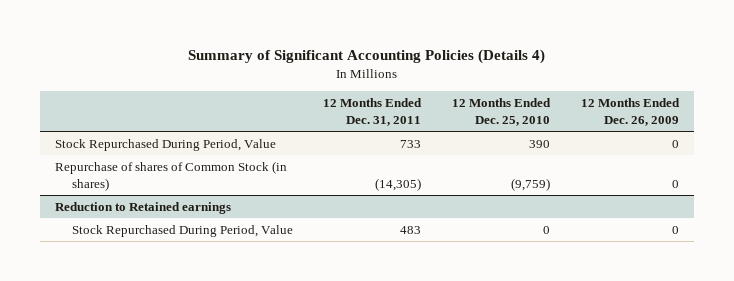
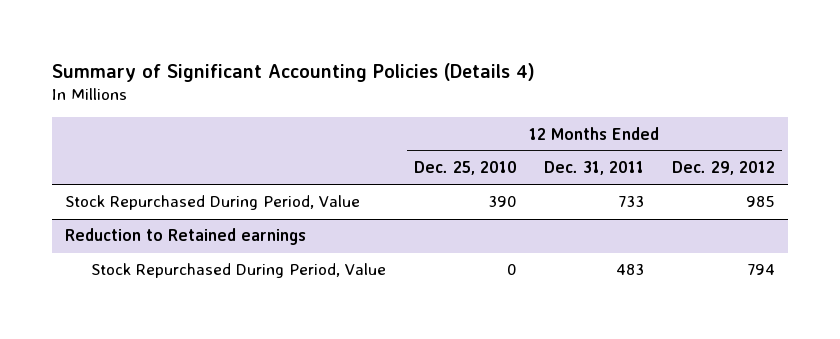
[580,97,680,126] 12 Months Ended Dec. 26, 2009 -> none
none -> [671,161,775,176] Dec. 29, 2012
[55,160,288,191] Repurchase of shares of Common Stock (in shares) -> none

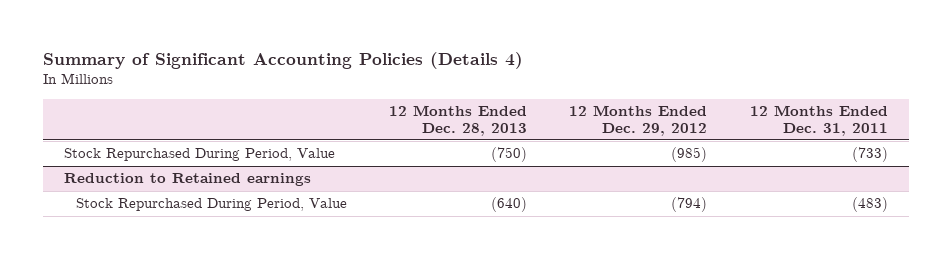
[413,161,517,176] Dec. 25, 2010 -> none
none -> [389,104,528,136] 12 Months Ended Dec. 28, 2013
[619,196,645,208] 733 -> [851,147,888,163] (733)
[745,196,775,208] 985 -> [671,147,708,163] (985)
[616,264,645,276] 483 -> [851,197,888,213] (483)
[747,264,775,276] 794 -> [671,197,708,213] (794)

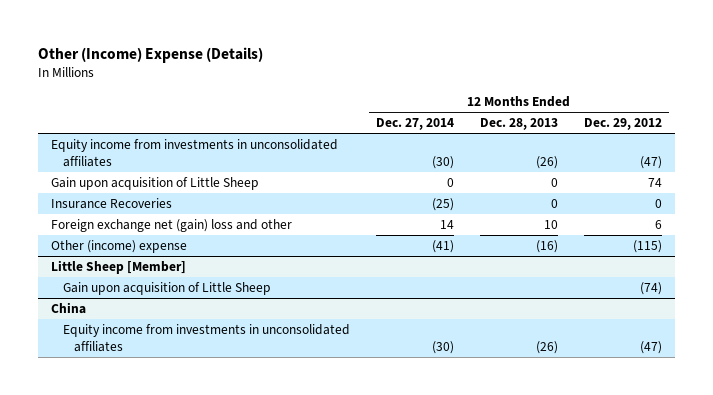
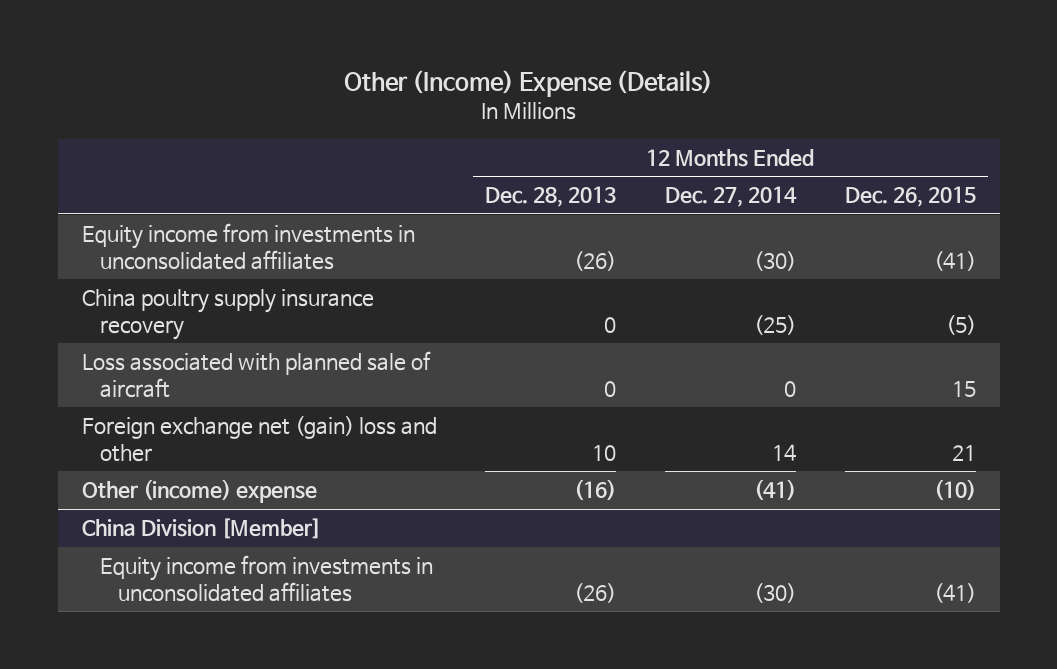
[584,118,663,131] Dec. 29, 2012 -> none
none -> [844,186,976,208] Dec. 26, 2015
[51,177,260,191] Gain upon acquisition of Little Sheep -> none
[51,198,173,210] Insurance Recoveries -> [81,289,374,340] China poultry supply insurance recovery
none -> [81,351,431,398] Loss associated with planned sale of aircraft
[51,260,187,275] Little Sheep [Member] -> none
[62,282,271,296] Gain upon acquisition of Little Sheep -> none
[51,302,87,315] China -> [81,518,321,540] China Division [Member]

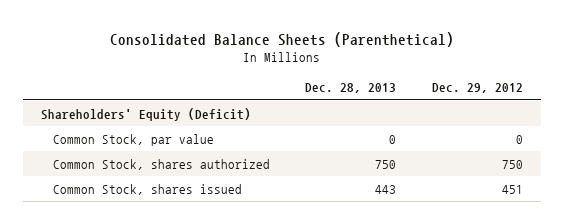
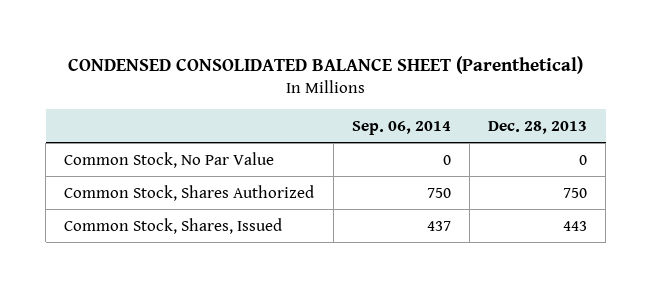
[110,31,455,47] Consolidated Balance Sheets (Parenthetical) -> [67,56,583,75] CONDENSED CONSOLIDATED BALANCE SHEET (Parenthetical)
[432,83,524,94] Dec. 29, 2012 -> none
none -> [351,120,451,135] Sep. 06, 2014
[41,107,252,121] Shareholders' Equity (Deficit) -> none
[52,133,214,146] Common Stock, par value -> [64,151,275,168] Common Stock, No Par Value
[52,158,270,170] Common Stock, shares authorized -> [64,184,315,201] Common Stock, Shares Authorized
[52,183,242,195] Common Stock, shares issued -> [64,217,283,234] Common Stock, Shares, Issued

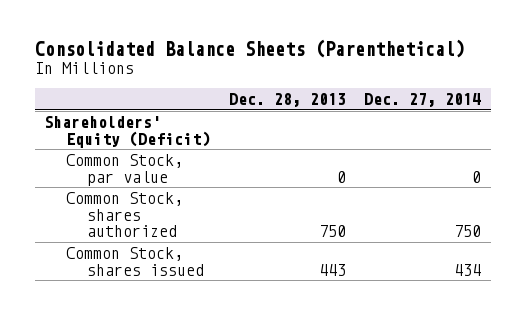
[67,56,583,75] CONDENSED CONSOLIDATED BALANCE SHEET (Parenthetical) -> [34,38,465,58] Consolidated Balance Sheets (Parenthetical)
[351,120,451,135] Sep. 06, 2014 -> none
none -> [364,93,482,108] Dec. 27, 2014
none -> [44,116,210,148] Shareholders' Equity (Deficit)
[64,151,275,168] Common Stock, No Par Value -> [65,154,183,186] Common Stock, par value
[64,184,315,201] Common Stock, Shares Authorized -> [65,192,183,238] Common Stock, shares authorized
[64,217,283,234] Common Stock, Shares, Issued -> [65,247,205,276] Common Stock, shares issued

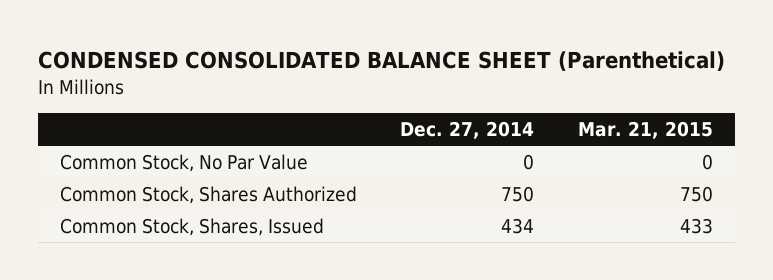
[34,38,465,58] Consolidated Balance Sheets (Parenthetical) -> [38,50,726,71] CONDENSED CONSOLIDATED BALANCE SHEET (Parenthetical)
[228,93,346,108] Dec. 28, 2013 -> none
none -> [577,121,713,140] Mar. 21, 2015
[44,116,210,148] Shareholders' Equity (Deficit) -> none
[65,154,183,186] Common Stock, par value -> [59,154,308,173] Common Stock, No Par Value
[65,192,183,238] Common Stock, shares authorized -> [59,186,357,205] Common Stock, Shares Authorized
[65,247,205,276] Common Stock, shares issued -> [59,218,324,237] Common Stock, Shares, Issued

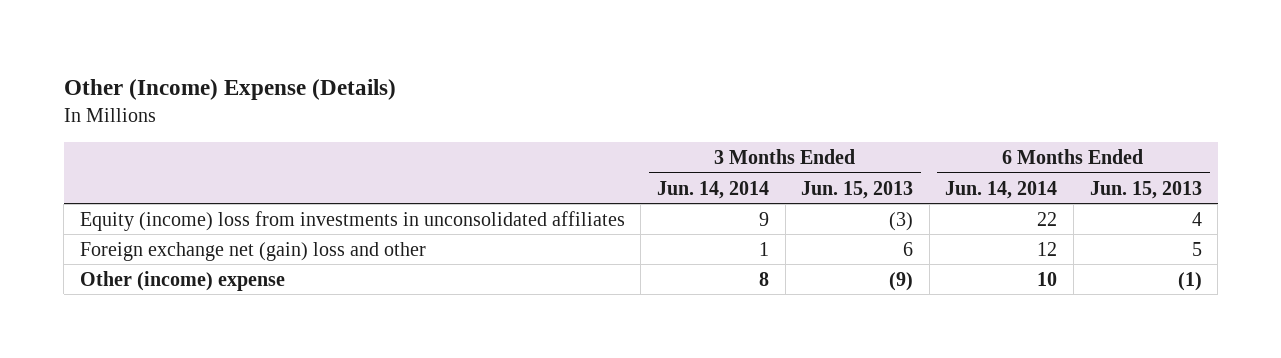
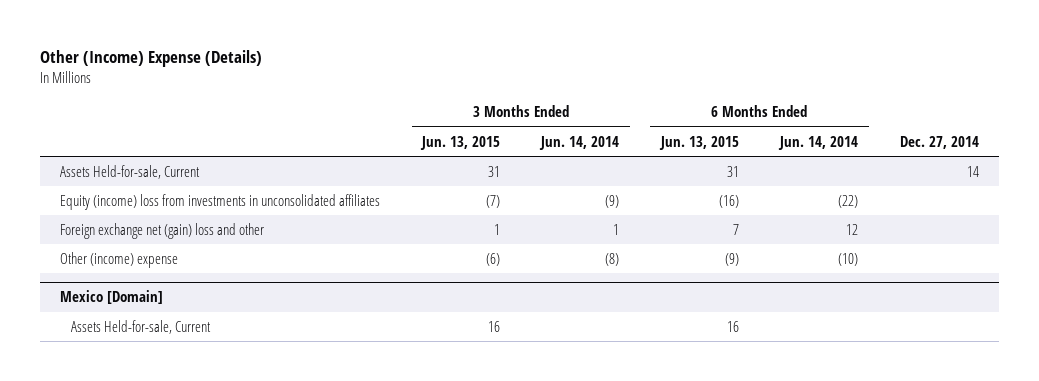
[801,180,914,199] Jun. 15, 2013 -> none
[1089,180,1202,199] Jun. 15, 2013 -> none
none -> [419,135,500,150] Jun. 13, 2015
none -> [658,135,739,150] Jun. 13, 2015
none -> [899,135,979,149] Dec. 27, 2014
none -> [60,164,201,179] Assets Held-for-sale, Current
[759,211,770,226] 9 -> [605,194,620,208] (9)
[1037,211,1058,226] 22 -> [838,194,859,208] (22)
[759,271,770,286] 8 -> [605,252,620,266] (8)
[1037,271,1058,286] 10 -> [838,252,859,266] (10)
none -> [60,290,164,305] Mexico [Domain]
none -> [71,319,212,334] Assets Held-for-sale, Current

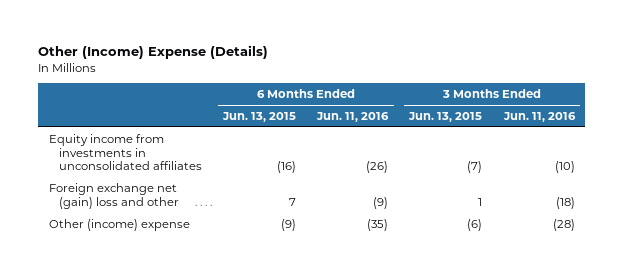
[539,135,620,150] Jun. 14, 2014 -> none
[778,135,859,150] Jun. 14, 2014 -> none
[899,135,979,149] Dec. 27, 2014 -> none
none -> [316,112,390,123] Jun. 11, 2016
none -> [502,112,576,123] Jun. 11, 2016
[60,164,201,179] Assets Held-for-sale, Current -> none
[60,193,381,210] Equity (income) loss from investments in unconsolidated affiliates -> [48,133,202,171] Equity income from investments in unconsolidated affiliates
[60,290,164,305] Mexico [Domain] -> none
[71,319,212,334] Assets Held-for-sale, Current -> none

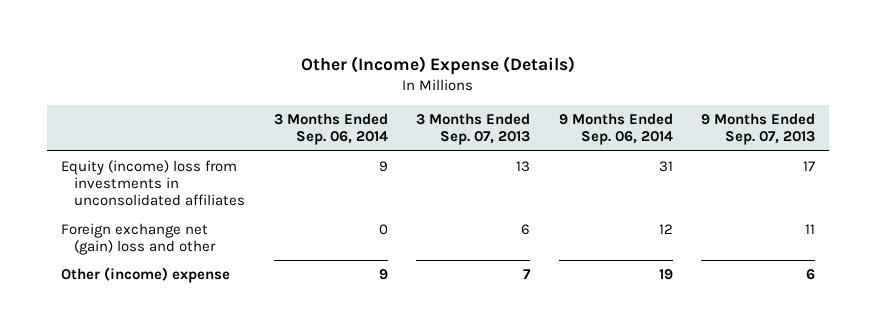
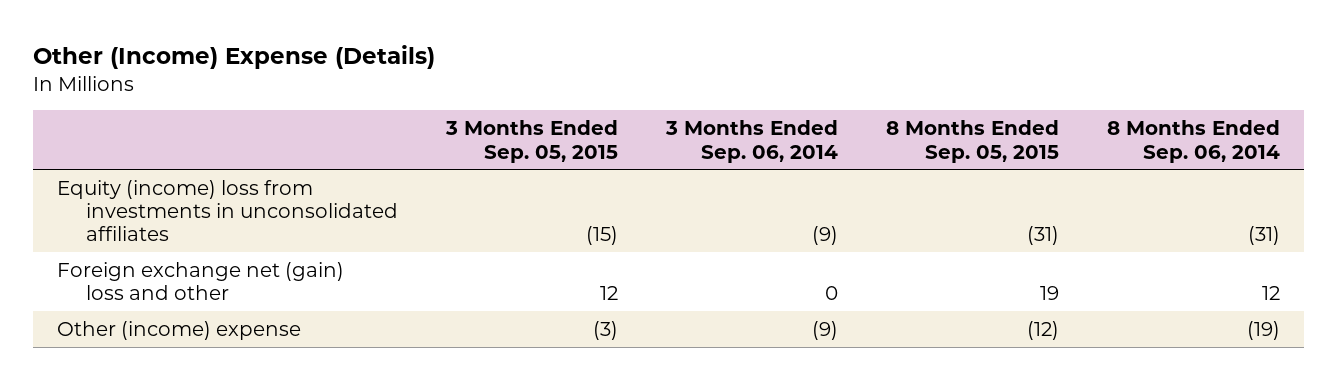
[416,113,531,146] 3 Months Ended Sep. 07, 2013 -> none
[558,113,673,146] 9 Months Ended Sep. 06, 2014 -> none
[701,113,816,146] 9 Months Ended Sep. 07, 2013 -> none
none -> [444,120,618,163] 3 Months Ended Sep. 05, 2015
none -> [886,120,1060,163] 8 Months Ended Sep. 05, 2015
none -> [1107,120,1281,163] 8 Months Ended Sep. 06, 2014
[378,160,388,172] 9 -> [811,226,838,246] (9)
[378,268,388,280] 9 -> [811,320,838,340] (9)

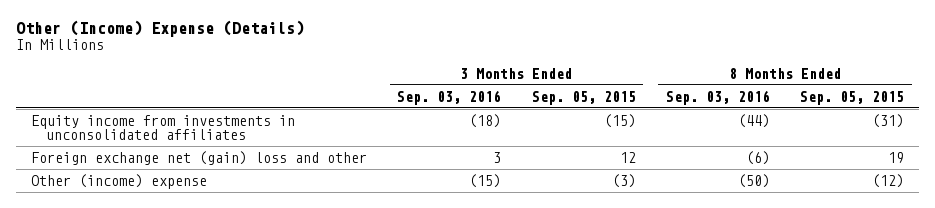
[664,120,838,163] 3 Months Ended Sep. 06, 2014 -> none
[1107,120,1281,163] 8 Months Ended Sep. 06, 2014 -> none
none -> [397,89,502,105] Sep. 03, 2016
none -> [665,89,770,105] Sep. 03, 2016
[57,179,398,242] Equity (income) loss from investments in unconsolidated affiliates -> [30,114,295,141] Equity income from investments in unconsolidated affiliates

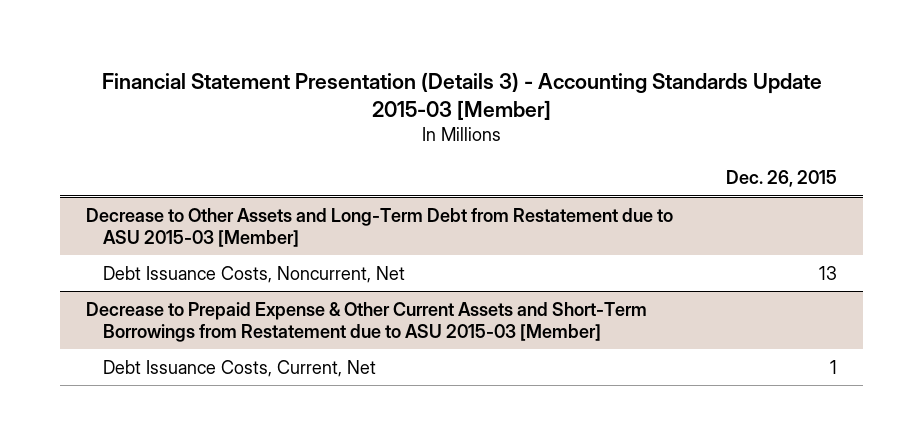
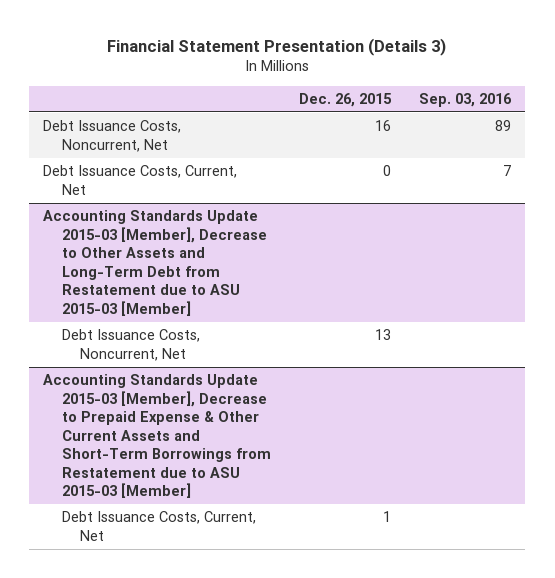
[101,71,822,120] Financial Statement Presentation (Details 3) - Accounting Standards Update 2015-03 [Member] -> [107,37,447,56] Financial Statement Presentation (Details 3)
none -> [419,92,513,107] Sep. 03, 2016
none -> [43,120,182,152] Debt Issuance Costs, Noncurrent, Net
none -> [43,165,238,195] Debt Issuance Costs, Current, Net
[86,207,674,247] Decrease to Other Assets and Long-Term Debt from Restatement due to ASU 2015-03 [Member] -> [43,210,267,316] Accounting Standards Update 2015-03 [Member], Decrease to Other Assets and Long-Term Debt from Restatement due to ASU 2015-03 [Member]
[86,301,648,342] Decrease to Prepaid Expense & Other Current Assets and Short-Term Borrowings from Restatement due to ASU 2015-03 [Member] -> [43,374,271,498] Accounting Standards Update 2015-03 [Member], Decrease to Prepaid Expense & Other Current Assets and Short-Term Borrowings from Restatement due to ASU 2015-03 [Member]

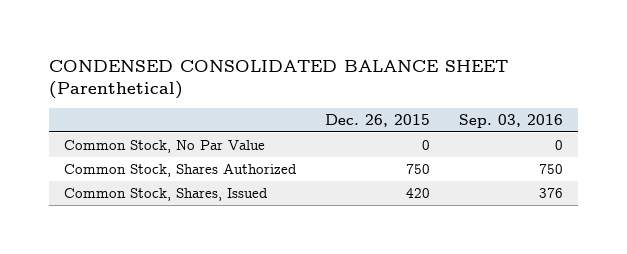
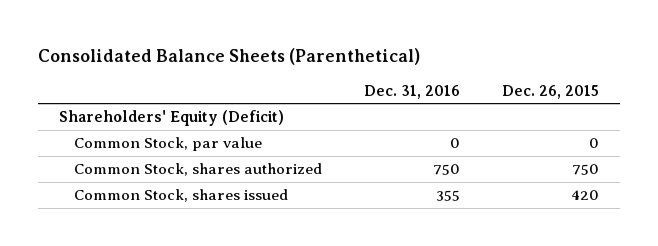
[49,59,509,99] CONDENSED CONSOLIDATED BALANCE SHEET (Parenthetical) -> [37,47,420,65] Consolidated Balance Sheets (Parenthetical)
[459,113,564,128] Sep. 03, 2016 -> none
none -> [364,84,461,99] Dec. 31, 2016
none -> [58,110,284,127] Shareholders' Equity (Deficit)
[63,139,265,153] Common Stock, No Par Value -> [74,137,263,152] Common Stock, par value
[63,162,297,177] Common Stock, Shares Authorized -> [74,163,323,177] Common Stock, shares authorized
[63,187,268,201] Common Stock, Shares, Issued -> [74,189,289,203] Common Stock, shares issued

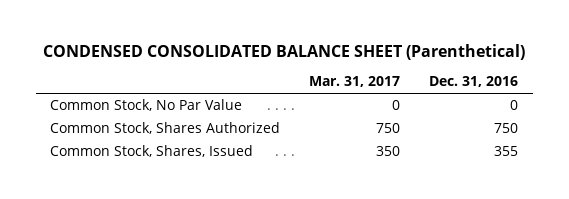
[37,47,420,65] Consolidated Balance Sheets (Parenthetical) -> [43,43,526,60] CONDENSED CONSOLIDATED BALANCE SHEET (Parenthetical)
[501,84,599,99] Dec. 26, 2015 -> none
none -> [309,76,401,88] Mar. 31, 2017
[58,110,284,127] Shareholders' Equity (Deficit) -> none
[74,137,263,152] Common Stock, par value -> [50,99,243,112] Common Stock, No Par Value
[74,163,323,177] Common Stock, shares authorized -> [50,122,281,135] Common Stock, Shares Authorized
[74,189,289,203] Common Stock, shares issued -> [50,145,254,158] Common Stock, Shares, Issued

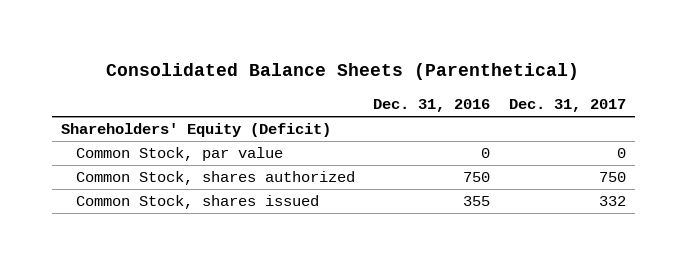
[43,43,526,60] CONDENSED CONSOLIDATED BALANCE SHEET (Parenthetical) -> [106,63,580,81] Consolidated Balance Sheets (Parenthetical)
[309,76,401,88] Mar. 31, 2017 -> none
none -> [508,99,626,113] Dec. 31, 2017
none -> [61,123,332,138] Shareholders' Equity (Deficit)
[50,99,243,112] Common Stock, No Par Value -> [75,147,283,162] Common Stock, par value
[50,122,281,135] Common Stock, Shares Authorized -> [75,171,355,186] Common Stock, shares authorized
[50,145,254,158] Common Stock, Shares, Issued -> [75,195,319,210] Common Stock, shares issued

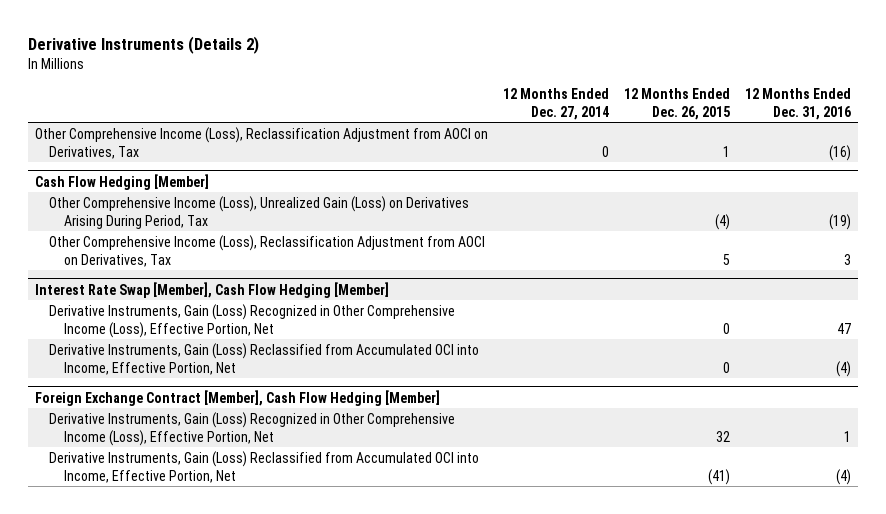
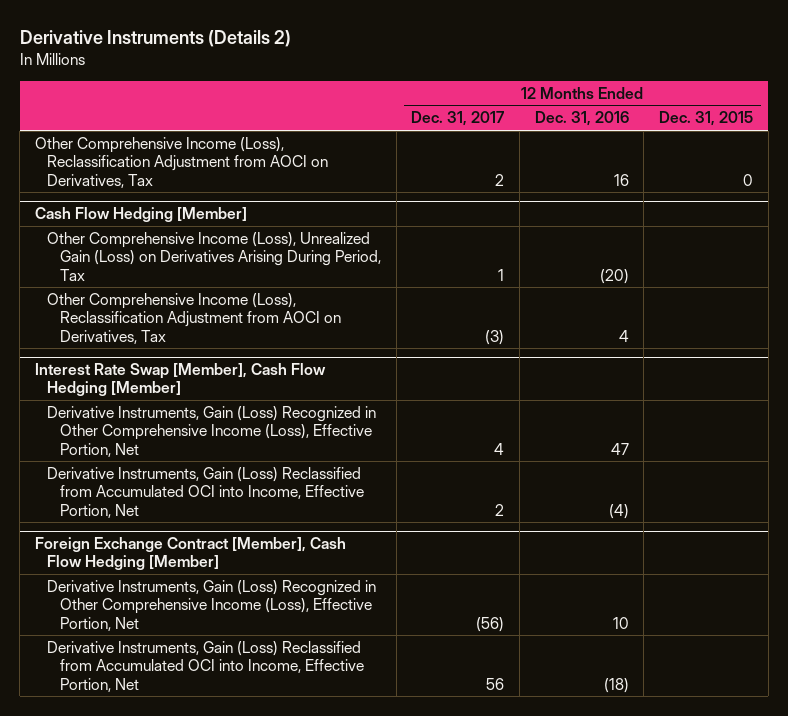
[502,87,609,120] 12 Months Ended Dec. 27, 2014 -> none
[623,87,730,120] 12 Months Ended Dec. 26, 2015 -> none
none -> [411,111,505,127] Dec. 31, 2017
none -> [659,111,754,127] Dec. 31, 2015
[828,144,851,161] (16) -> [613,173,629,186] 16
[828,213,851,230] (19) -> [599,268,629,284] (20)
[843,253,851,265] 3 -> [618,329,629,342] 4
[843,430,851,442] 1 -> [612,616,629,629] 10
[835,468,851,485] (4) -> [603,677,629,693] (18)

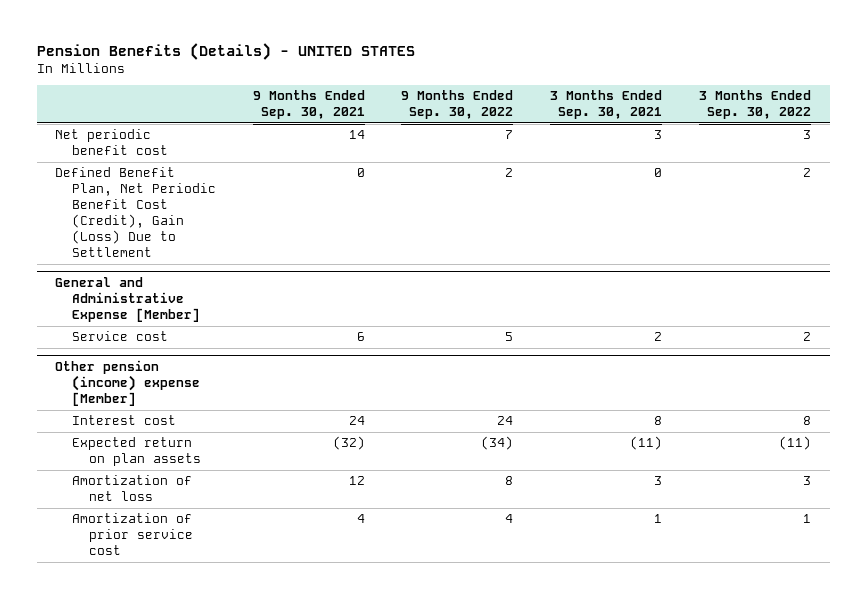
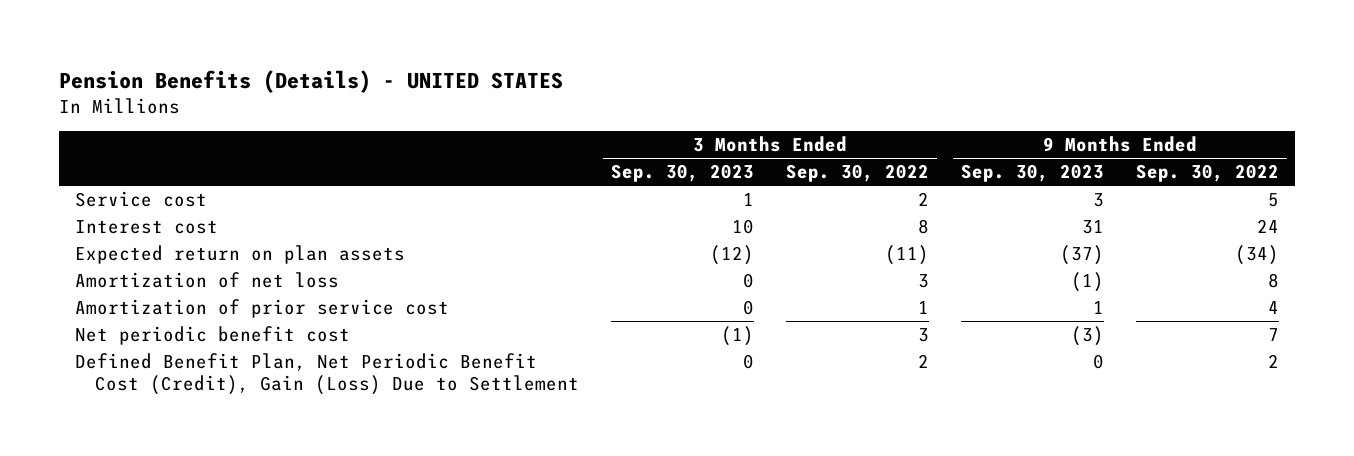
[252,90,365,120] 9 Months Ended Sep. 30, 2021 -> none
[550,90,663,120] 3 Months Ended Sep. 30, 2021 -> none
none -> [610,164,754,183] Sep. 30, 2023
none -> [961,164,1105,183] Sep. 30, 2023
[54,277,200,323] General and Administrative Expense [Member] -> none
[54,360,200,407] Other pension (income) expense [Member] -> none
[54,129,168,156] Net periodic benefit cost -> [74,325,350,345] Net periodic benefit cost
[54,167,216,258] Defined Benefit Plan, Net Periodic Benefit Cost (Credit), Gain (Loss) Due to Settlement -> [74,352,579,396] Defined Benefit Plan, Net Periodic Benefit Cost (Credit), Gain (Loss) Due to Settlement

